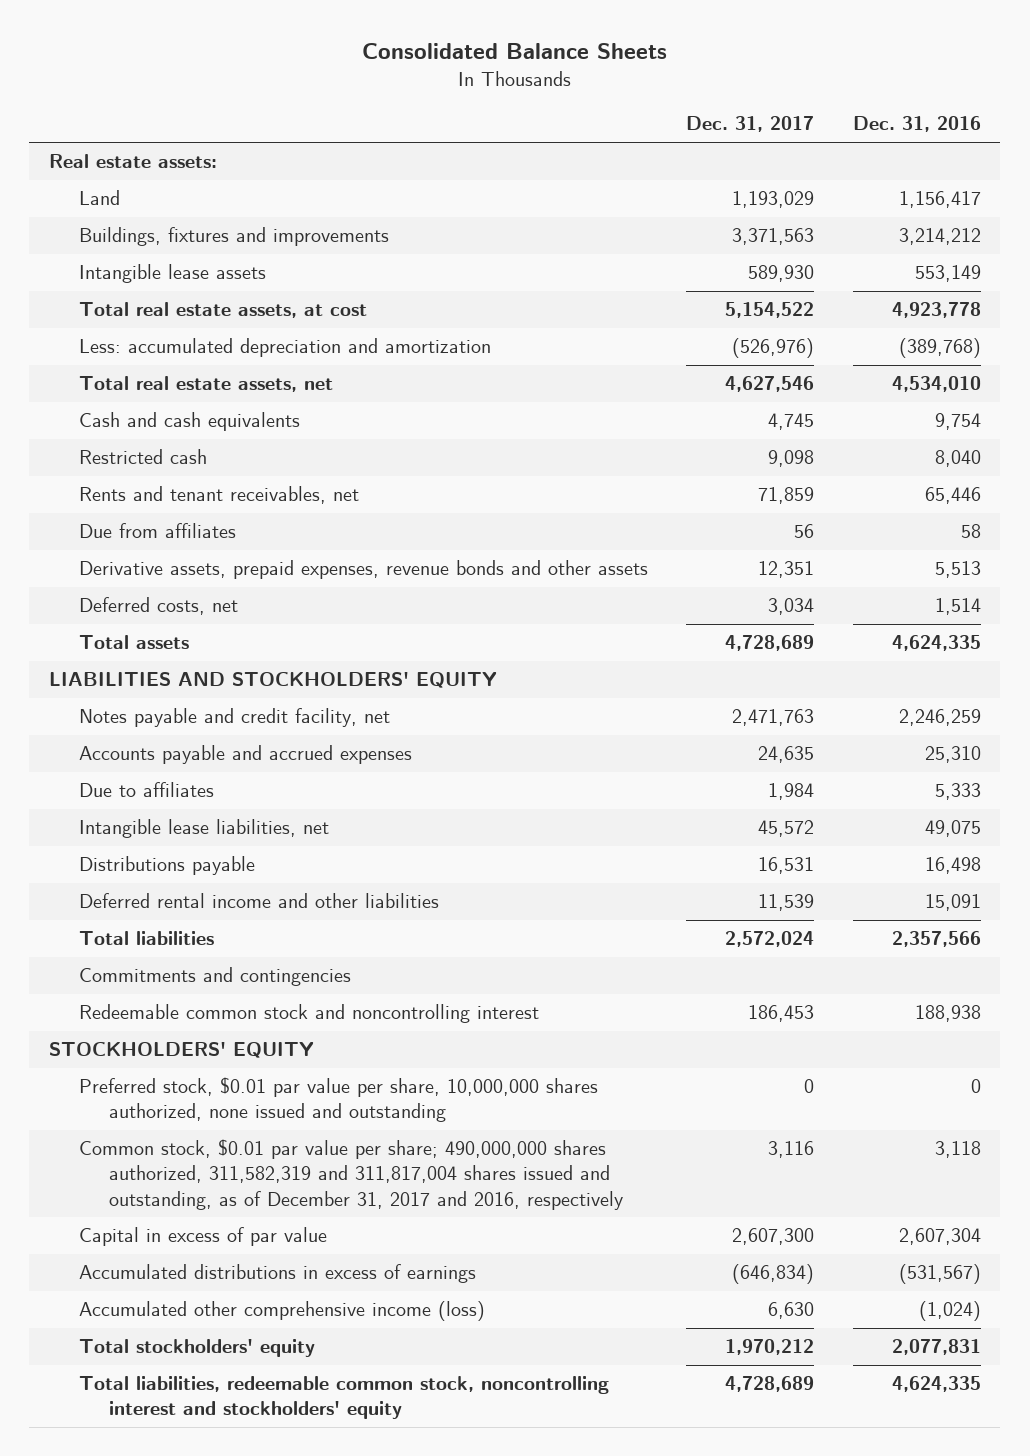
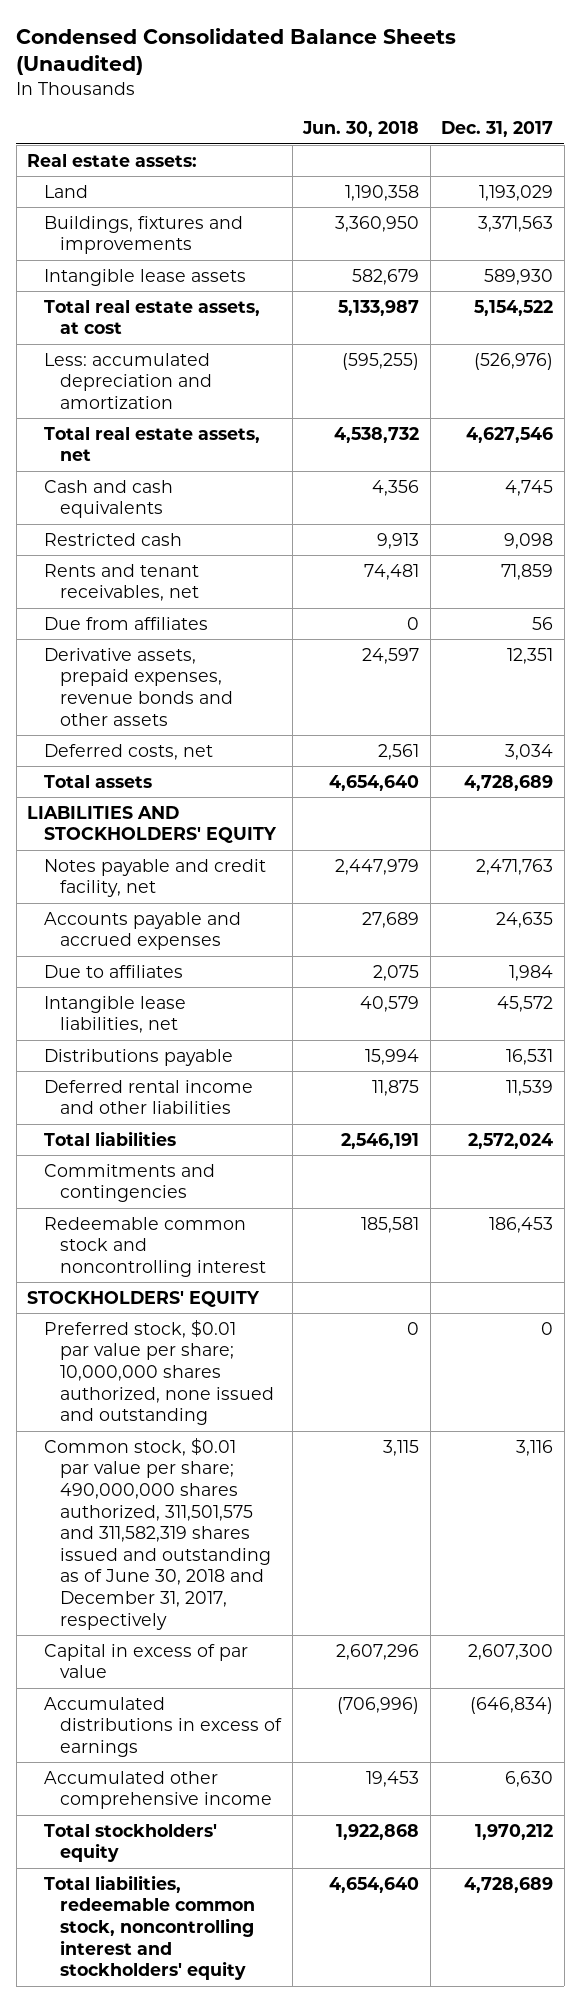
[361,43,667,60] Consolidated Balance Sheets -> [16,27,457,76] Condensed Consolidated Balance Sheets (Unaudited)
[853,116,982,133] Dec. 31, 2016 -> none
none -> [302,121,420,138] Jun. 30, 2018
[78,1077,598,1123] Preferred stock, $0.01 par value per share, 10,000,000 shares authorized, none issued and outstanding -> [43,1319,275,1426] Preferred stock, $0.01 par value per share; 10,000,000 shares authorized, none issued and outstanding
[78,1139,623,1210] Common stock, $0.01 par value per share; 490,000,000 shares authorized, 311,582,319 and 311,817,004 shares issued and outstanding, as of December 31, 2017 and 2016, respectively -> [43,1437,272,1630] Common stock, $0.01 par value per share; 490,000,000 shares authorized, 311,501,575 and 311,582,319 shares issued and outstanding as of June 30, 2018 and December 31, 2017, respectively
[78,1301,485,1322] Accumulated other comprehensive income (loss) -> [43,1770,273,1810] Accumulated other comprehensive income

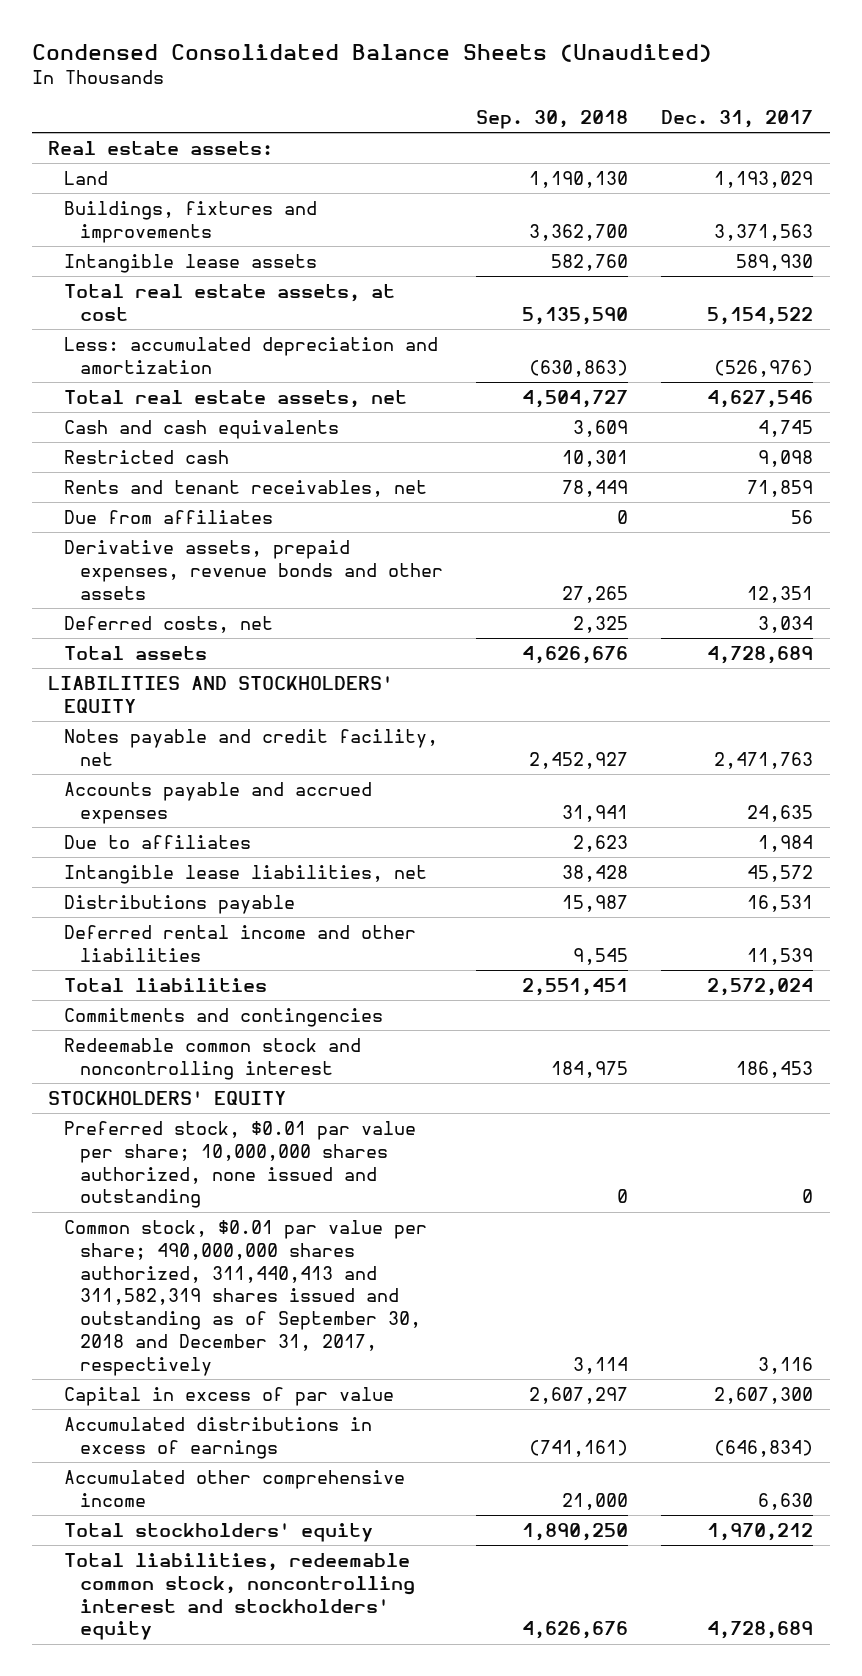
[302,121,420,138] Jun. 30, 2018 -> none
none -> [476,109,629,129] Sep. 30, 2018
[43,1437,272,1630] Common stock, $0.01 par value per share; 490,000,000 shares authorized, 311,501,575 and 311,582,319 shares issued and outstanding as of June 30, 2018 and December 31, 2017, respectively -> [64,1219,428,1376] Common stock, $0.01 par value per share; 490,000,000 shares authorized, 311,440,413 and 311,582,319 shares issued and outstanding as of September 30, 2018 and December 31, 2017, respectively

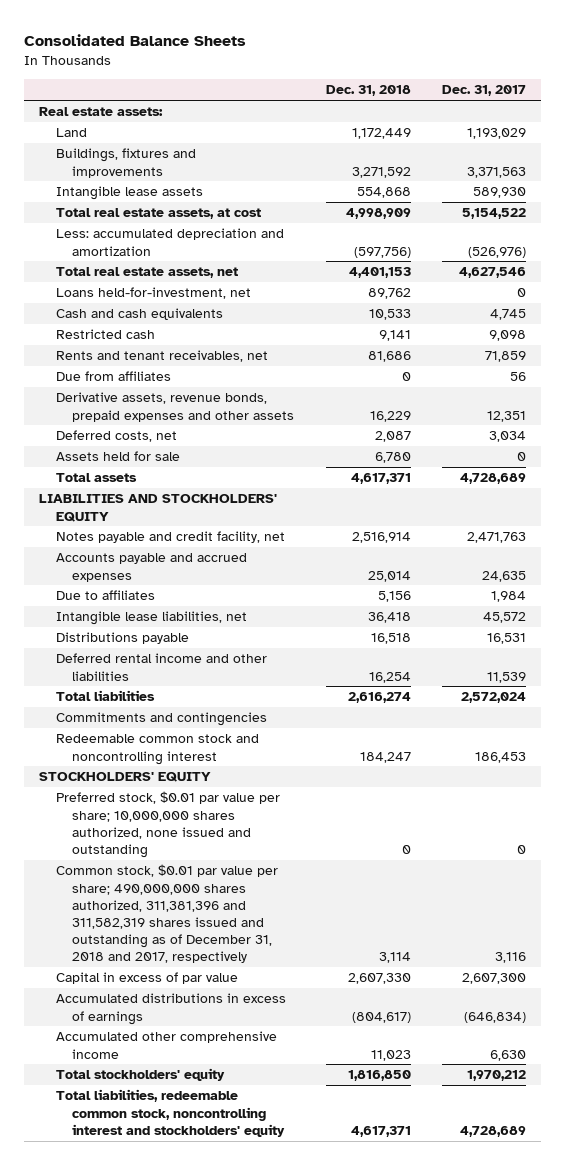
[31,43,712,62] Condensed Consolidated Balance Sheets (Unaudited) -> [23,33,246,46] Consolidated Balance Sheets
[476,109,629,129] Sep. 30, 2018 -> none
none -> [325,85,411,97] Dec. 31, 2018
none -> [55,287,251,300] Loans held-for-investment, net
[64,539,444,600] Derivative assets, prepaid expenses, revenue bonds and other assets -> [55,392,295,422] Derivative assets, revenue bonds, prepaid expenses and other assets
none -> [55,451,180,462] Assets held for sale
[64,1219,428,1376] Common stock, $0.01 par value per share; 490,000,000 shares authorized, 311,440,413 and 311,582,319 shares issued and outstanding as of September 30, 2018 and December 31, 2017, respectively -> [55,864,278,963] Common stock, $0.01 par value per share; 490,000,000 shares authorized, 311,381,396 and 311,582,319 shares issued and outstanding as of December 31, 2018 and 2017, respectively

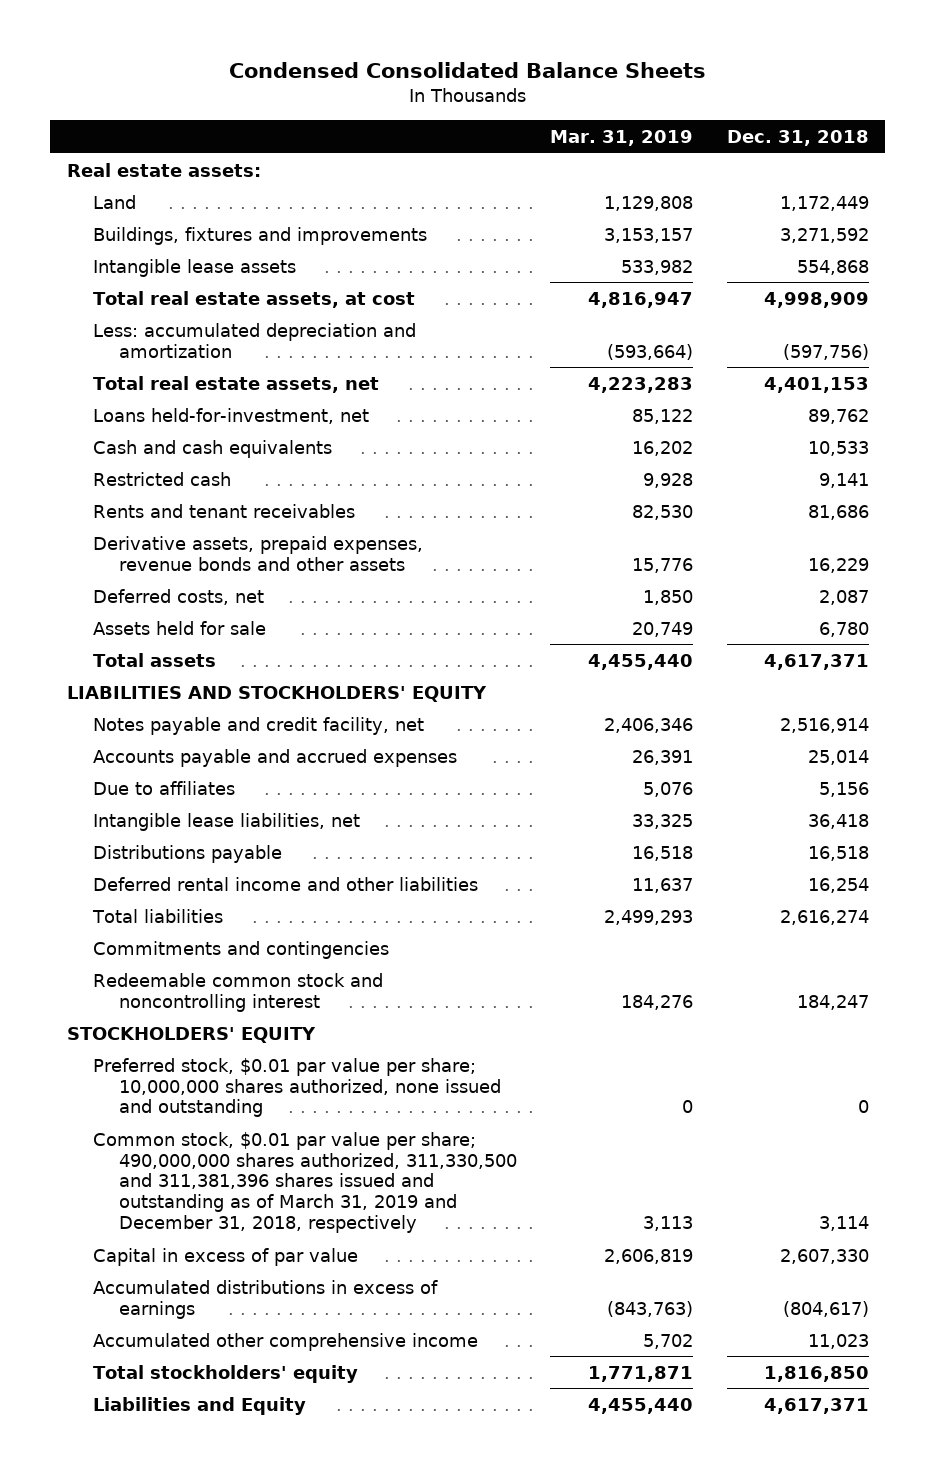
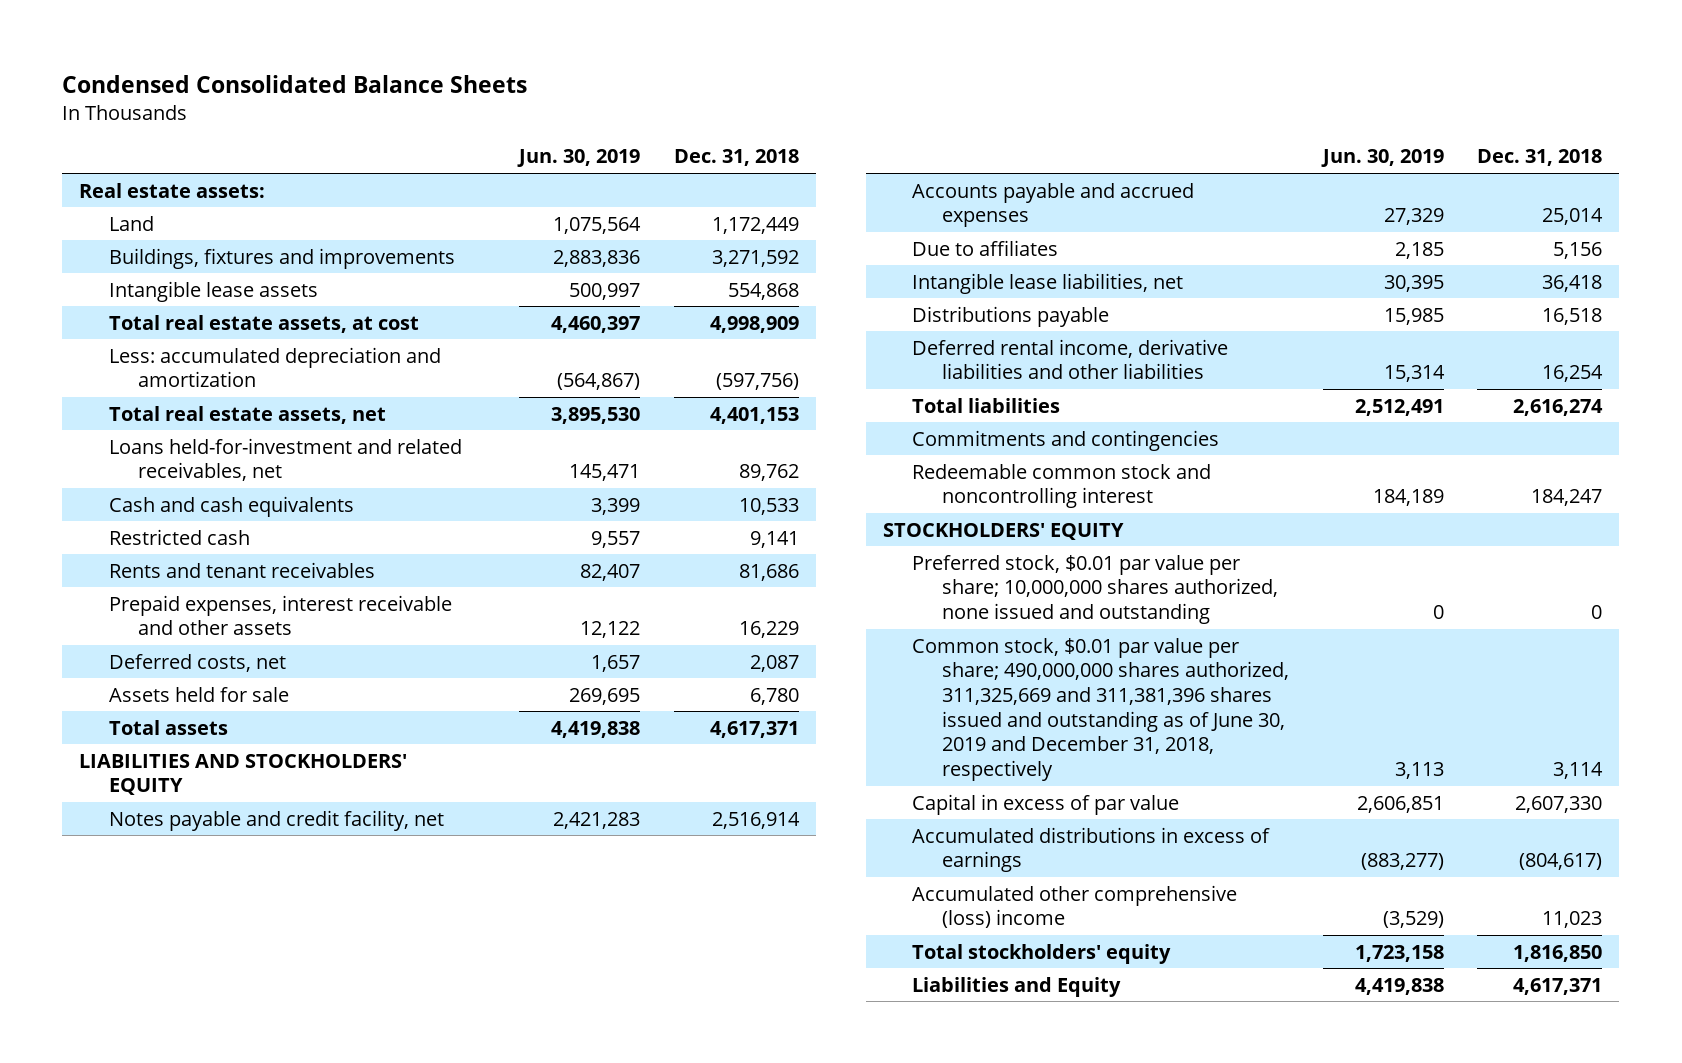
[550,129,694,146] Mar. 31, 2019 -> none
none -> [517,149,641,168] Jun. 30, 2019
[93,407,370,424] Loans held-for-investment, net -> [108,437,462,482] Loans held-for-investment and related receivables, net
[93,535,424,571] Derivative assets, prepaid expenses, revenue bonds and other assets -> [108,594,452,636] Prepaid expenses, interest receivable and other assets
[93,876,479,891] Deferred rental income and other liabilities -> [912,338,1229,380] Deferred rental income, derivative liabilities and other liabilities
[93,1131,518,1234] Common stock, $0.01 par value per share; 490,000,000 shares authorized, 311,330,500 and 311,381,396 shares issued and outstanding as of March 31, 2019 and December 31, 2018, respectively -> [912,637,1289,781] Common stock, $0.01 par value per share; 490,000,000 shares authorized, 311,325,669 and 311,381,396 shares issued and outstanding as of June 30, 2019 and December 31, 2018, respectively
[93,1332,479,1351] Accumulated other comprehensive income -> [912,884,1238,929] Accumulated other comprehensive (loss) income

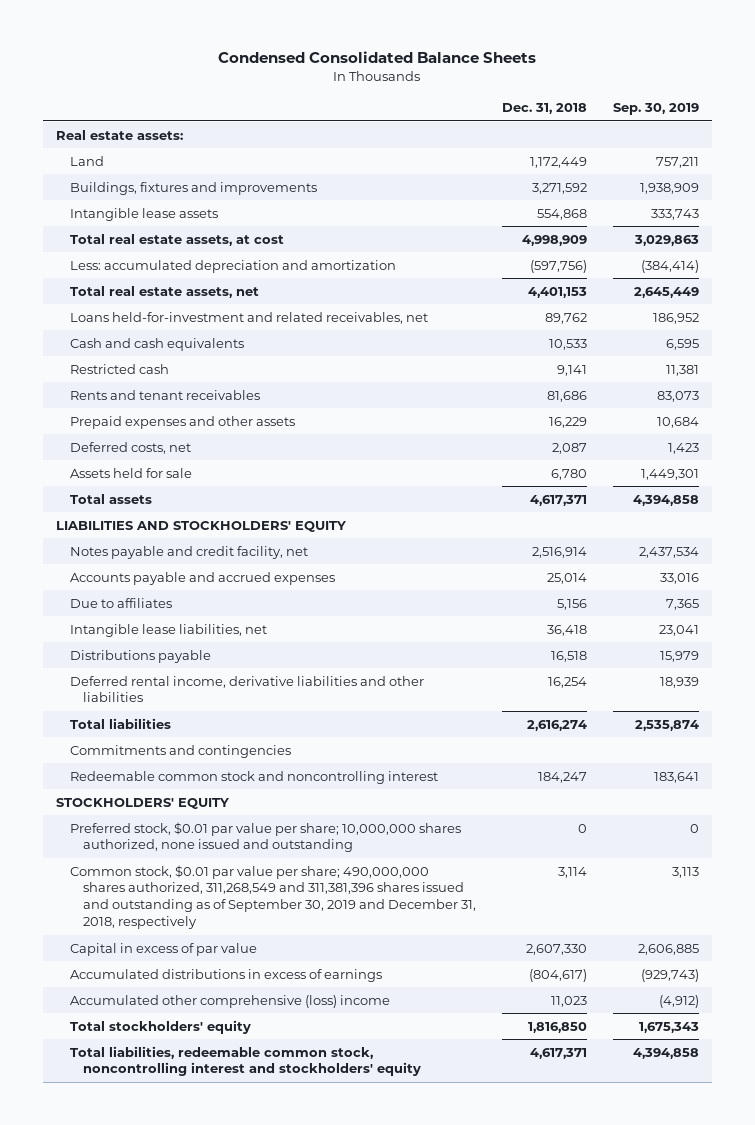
[517,149,641,168] Jun. 30, 2019 -> none
none -> [612,102,699,115] Sep. 30, 2019
[108,594,452,636] Prepaid expenses, interest receivable and other assets -> [69,415,295,429] Prepaid expenses and other assets
[912,637,1289,781] Common stock, $0.01 par value per share; 490,000,000 shares authorized, 311,325,669 and 311,381,396 shares issued and outstanding as of June 30, 2019 and December 31, 2018, respectively -> [69,864,477,929] Common stock, $0.01 par value per share; 490,000,000 shares authorized, 311,268,549 and 311,381,396 shares issued and outstanding as of September 30, 2019 and December 31, 2018, respectively
[912,976,1122,997] Liabilities and Equity -> [69,1045,422,1077] Total liabilities, redeemable common stock, noncontrolling interest and stockholders' equity

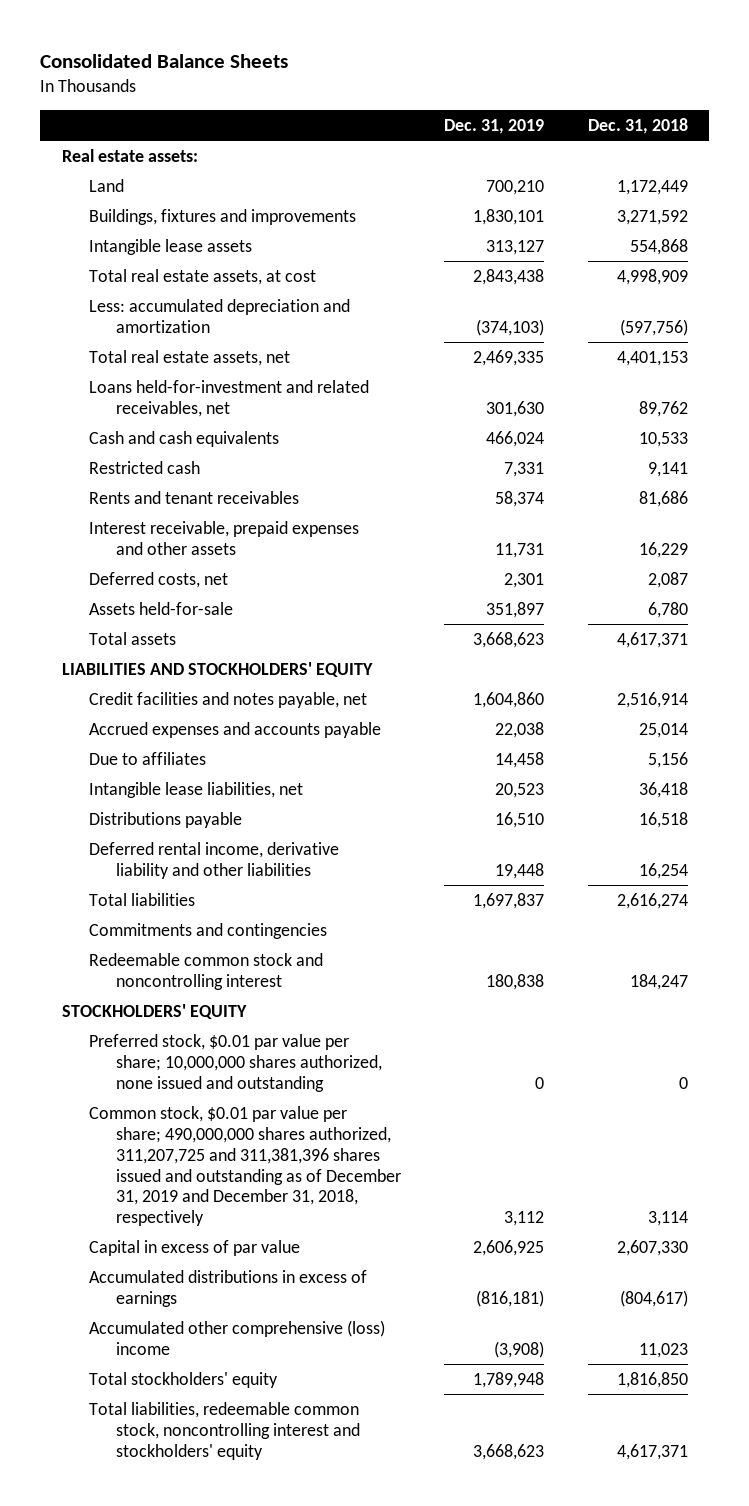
[218,51,537,64] Condensed Consolidated Balance Sheets -> [39,53,288,68] Consolidated Balance Sheets
[612,102,699,115] Sep. 30, 2019 -> none
none -> [444,118,545,134] Dec. 31, 2019
[69,415,295,429] Prepaid expenses and other assets -> [88,520,359,555] Interest receivable, prepaid expenses and other assets
[69,467,192,478] Assets held for sale -> [88,601,233,615] Assets held-for-sale
[69,545,308,559] Notes payable and credit facility, net -> [88,691,367,708] Credit facilities and notes payable, net
[69,571,335,585] Accounts payable and accrued expenses -> [88,721,381,738] Accrued expenses and accounts payable
[69,675,424,703] Deferred rental income, derivative liabilities and other liabilities -> [88,841,339,879] Deferred rental income, derivative liability and other liabilities
[69,864,477,929] Common stock, $0.01 par value per share; 490,000,000 shares authorized, 311,268,549 and 311,381,396 shares issued and outstanding as of September 30, 2019 and December 31, 2018, respectively -> [88,1105,401,1227] Common stock, $0.01 par value per share; 490,000,000 shares authorized, 311,207,725 and 311,381,396 shares issued and outstanding as of December 31, 2019 and December 31, 2018, respectively

